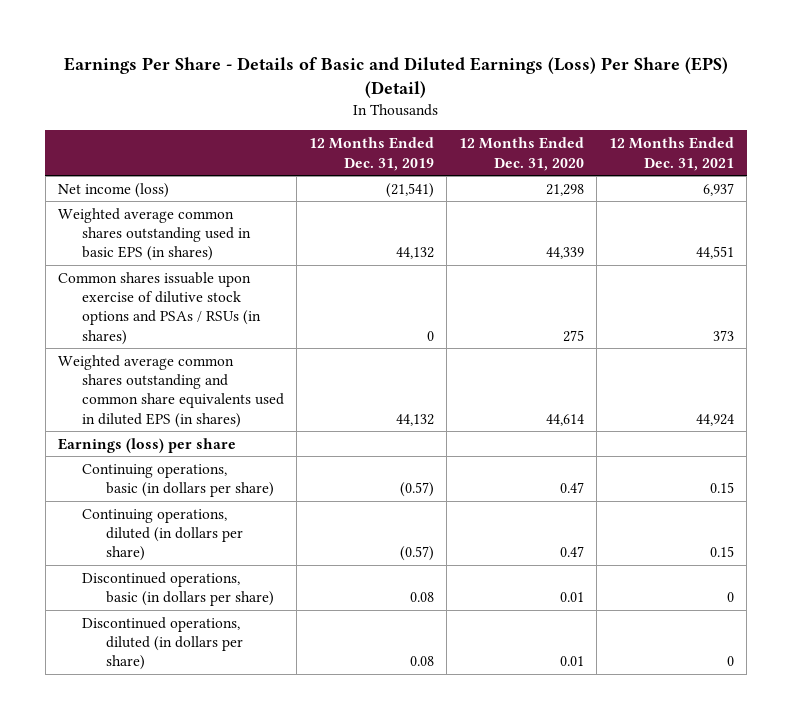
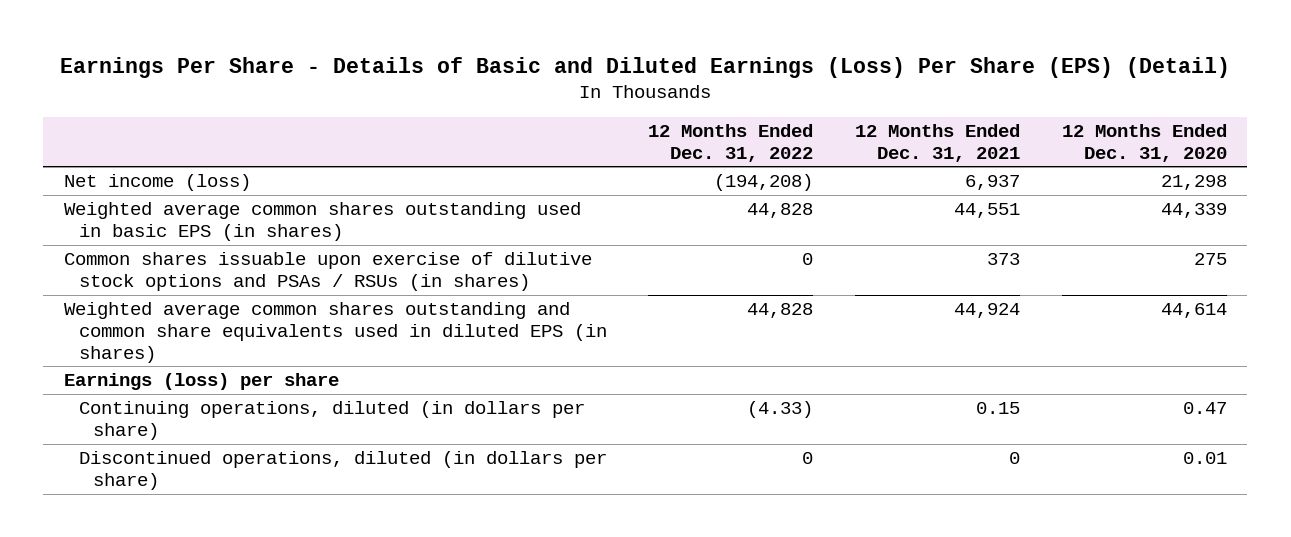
[308,137,434,171] 12 Months Ended Dec. 31, 2019 -> none
none -> [648,124,814,162] 12 Months Ended Dec. 31, 2022
[81,463,275,498] Continuing operations, basic (in dollars per share) -> none
[81,571,275,607] Discontinued operations, basic (in dollars per share) -> none

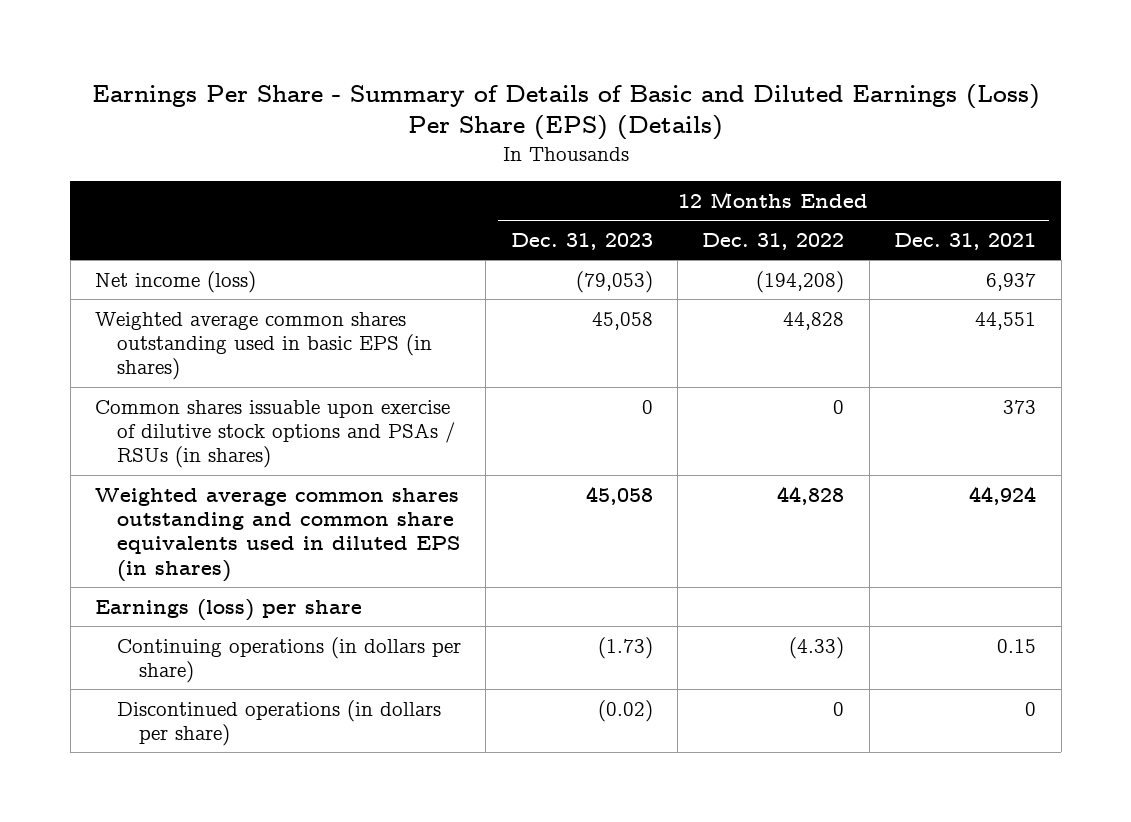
[60,56,1231,78] Earnings Per Share - Details of Basic and Diluted Earnings (Loss) Per Share (EPS) (Detail) -> [91,83,1040,141] Earnings Per Share - Summary of Details of Basic and Diluted Earnings (Loss) Per Share (EPS) (Details)
[1061,124,1227,162] 12 Months Ended Dec. 31, 2020 -> none
none -> [510,232,653,250] Dec. 31, 2023
[78,401,585,440] Continuing operations, diluted (in dollars per share) -> [116,636,461,683] Continuing operations (in dollars per share)
[78,451,607,490] Discontinued operations, diluted (in dollars per share) -> [116,699,441,746] Discontinued operations (in dollars per share)

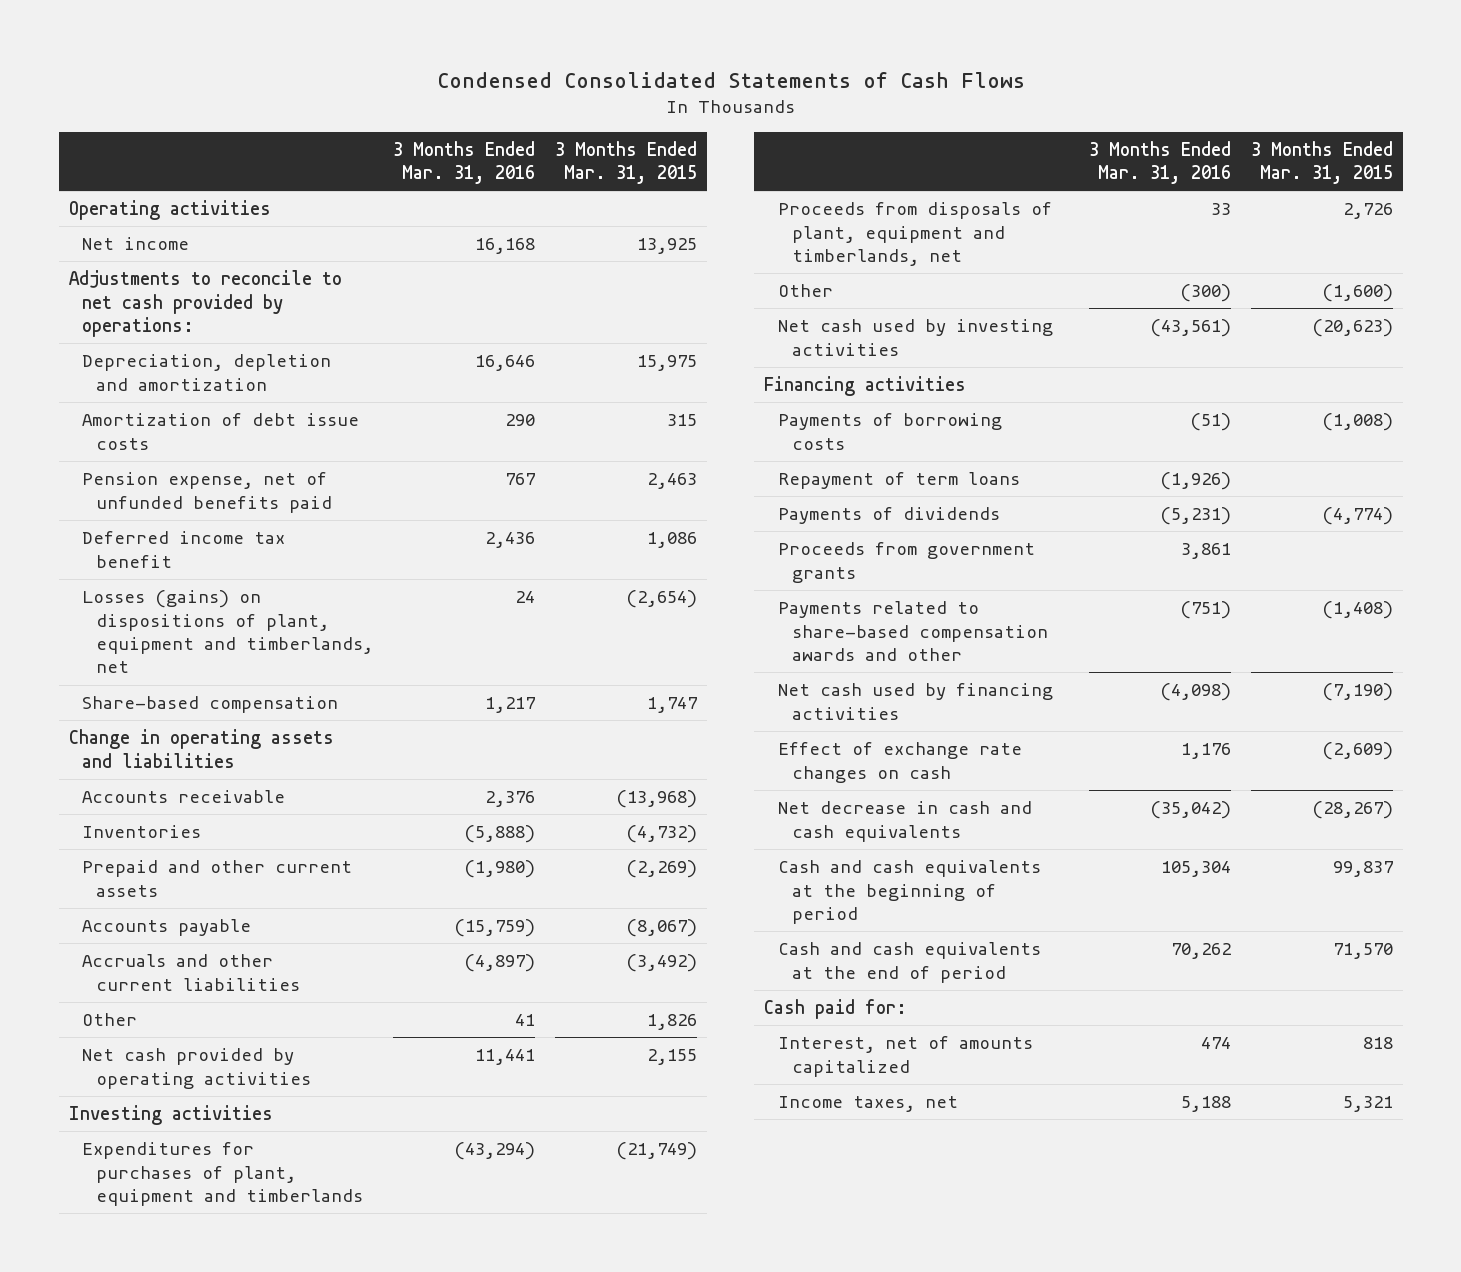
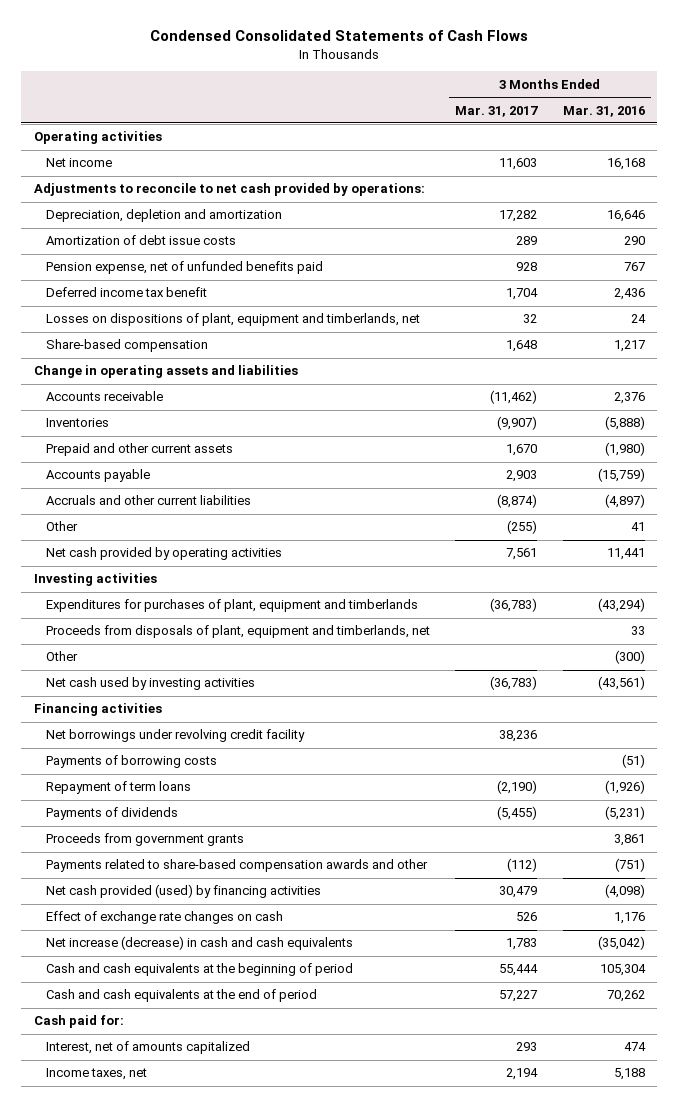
[555,140,698,185] 3 Months Ended Mar. 31, 2015 -> none
none -> [455,105,539,117] Mar. 31, 2017
[82,590,374,674] Losses (gains) on dispositions of plant, equipment and timberlands, net -> [45,313,420,327] Losses on dispositions of plant, equipment and timberlands, net
none -> [45,729,305,743] Net borrowings under revolving credit facility
[777,683,1053,720] Net cash used by financing activities -> [45,884,321,899] Net cash provided (used) by financing activities
[777,801,1032,842] Net decrease in cash and cash equivalents -> [45,936,353,951] Net increase (decrease) in cash and cash equivalents

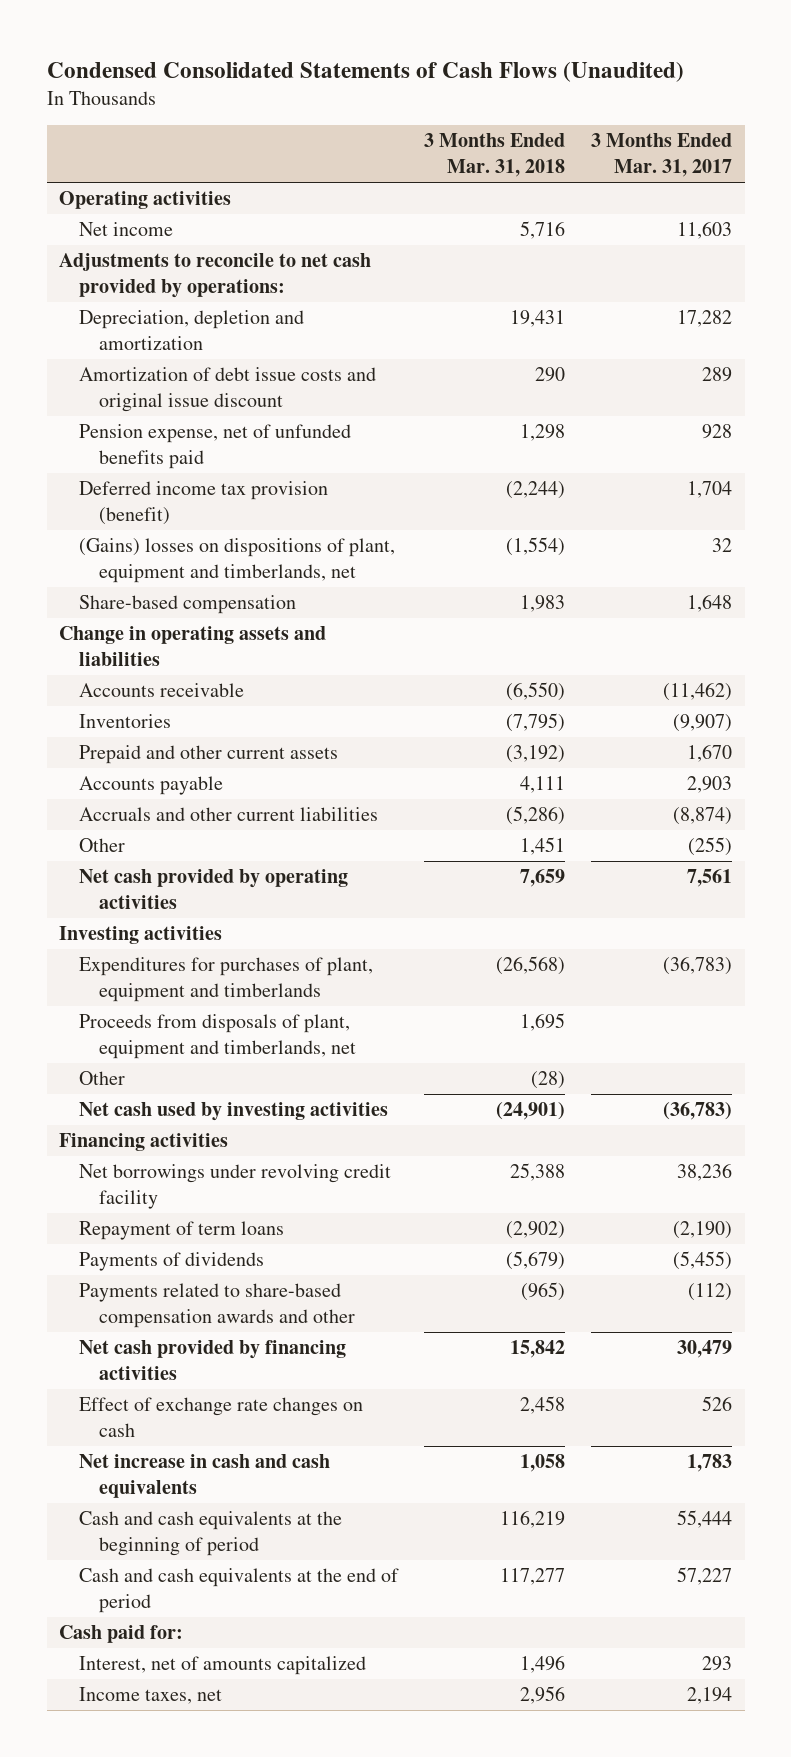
[150,30,529,42] Condensed Consolidated Statements of Cash Flows -> [46,61,684,82] Condensed Consolidated Statements of Cash Flows (Unaudited)
[562,105,645,117] Mar. 31, 2016 -> none
none -> [423,133,565,177] 3 Months Ended Mar. 31, 2018
[45,235,236,246] Amortization of debt issue costs -> [79,367,377,412] Amortization of debt issue costs and original issue discount
[45,287,207,298] Deferred income tax benefit -> [79,481,329,525] Deferred income tax provision (benefit)
[45,313,420,327] Losses on dispositions of plant, equipment and timberlands, net -> [79,538,396,583] (Gains) losses on dispositions of plant, equipment and timberlands, net
[45,755,217,769] Payments of borrowing costs -> none
[45,833,244,847] Proceeds from government grants -> none
[45,884,321,899] Net cash provided (used) by financing activities -> [79,1340,347,1380] Net cash provided by financing activities
[45,936,353,951] Net increase (decrease) in cash and cash equivalents -> [79,1454,331,1498] Net increase in cash and cash equivalents

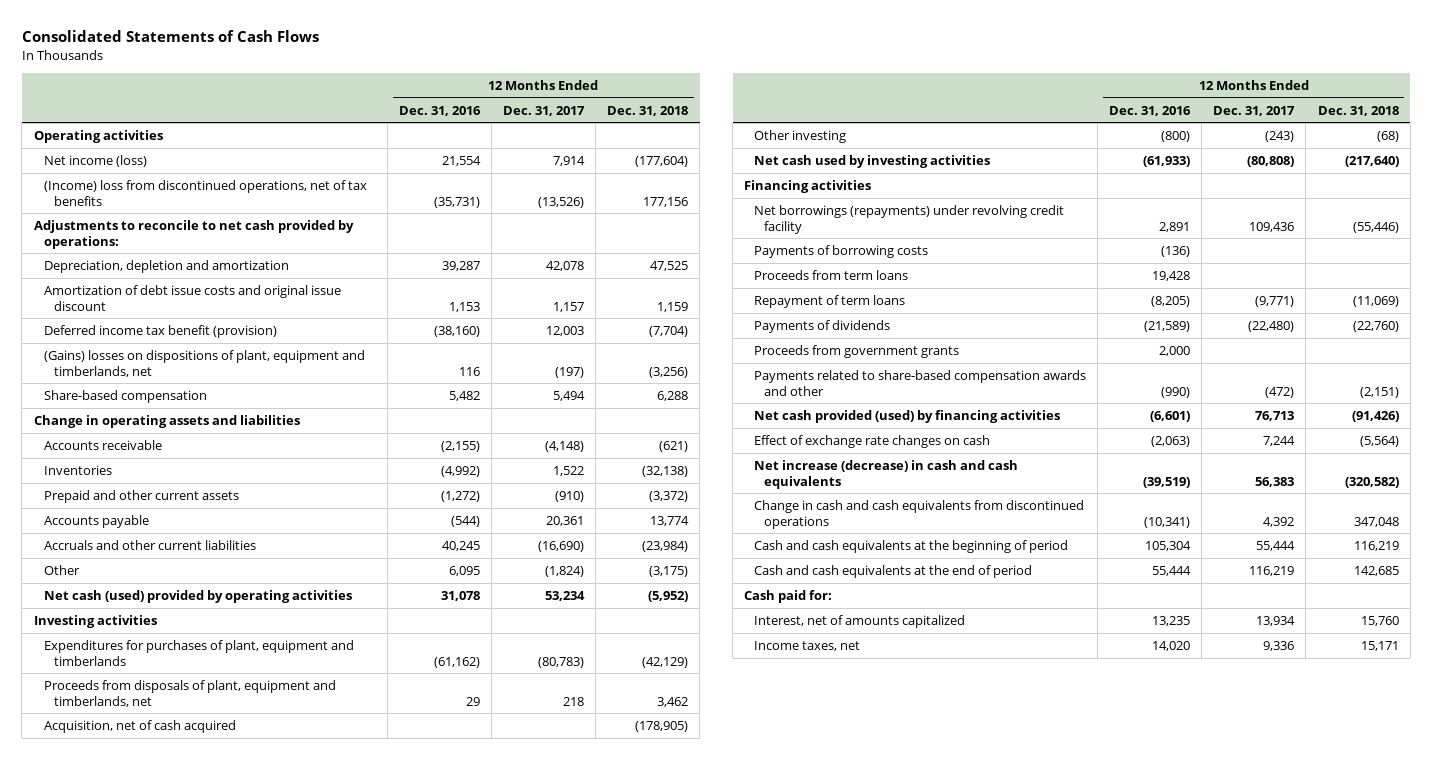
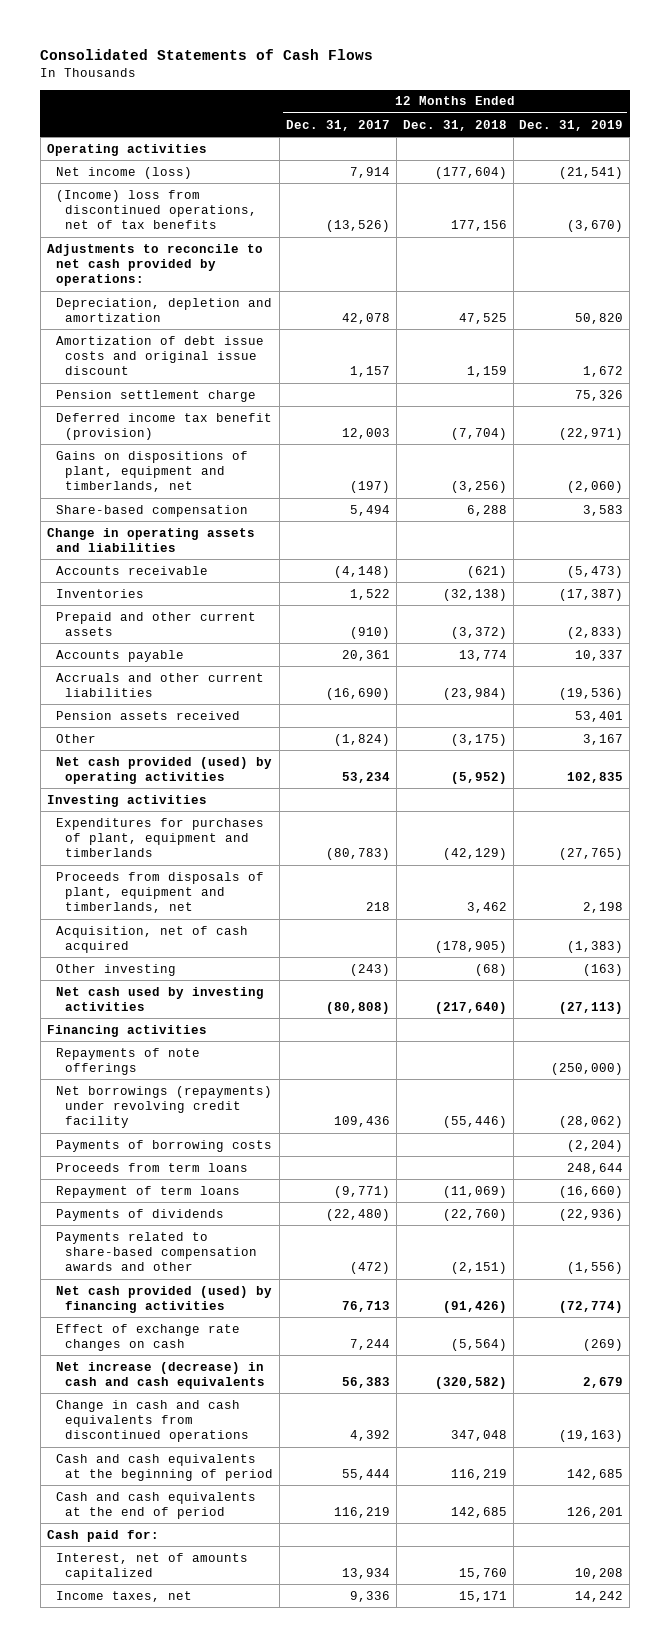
[398,105,481,116] Dec. 31, 2016 -> none
none -> [519,119,624,131] Dec. 31, 2019
none -> [56,389,257,402] Pension settlement charge
[43,349,365,377] (Gains) losses on dispositions of plant, equipment and timberlands, net -> [56,450,249,492] Gains on dispositions of plant, equipment and timberlands, net
none -> [56,710,241,720] Pension assets received
[43,589,352,603] Net cash (used) provided by operating activities -> [56,756,273,784] Net cash provided (used) by operating activities
none -> [56,1047,201,1075] Repayments of note offerings
[754,344,960,358] Proceeds from government grants -> none

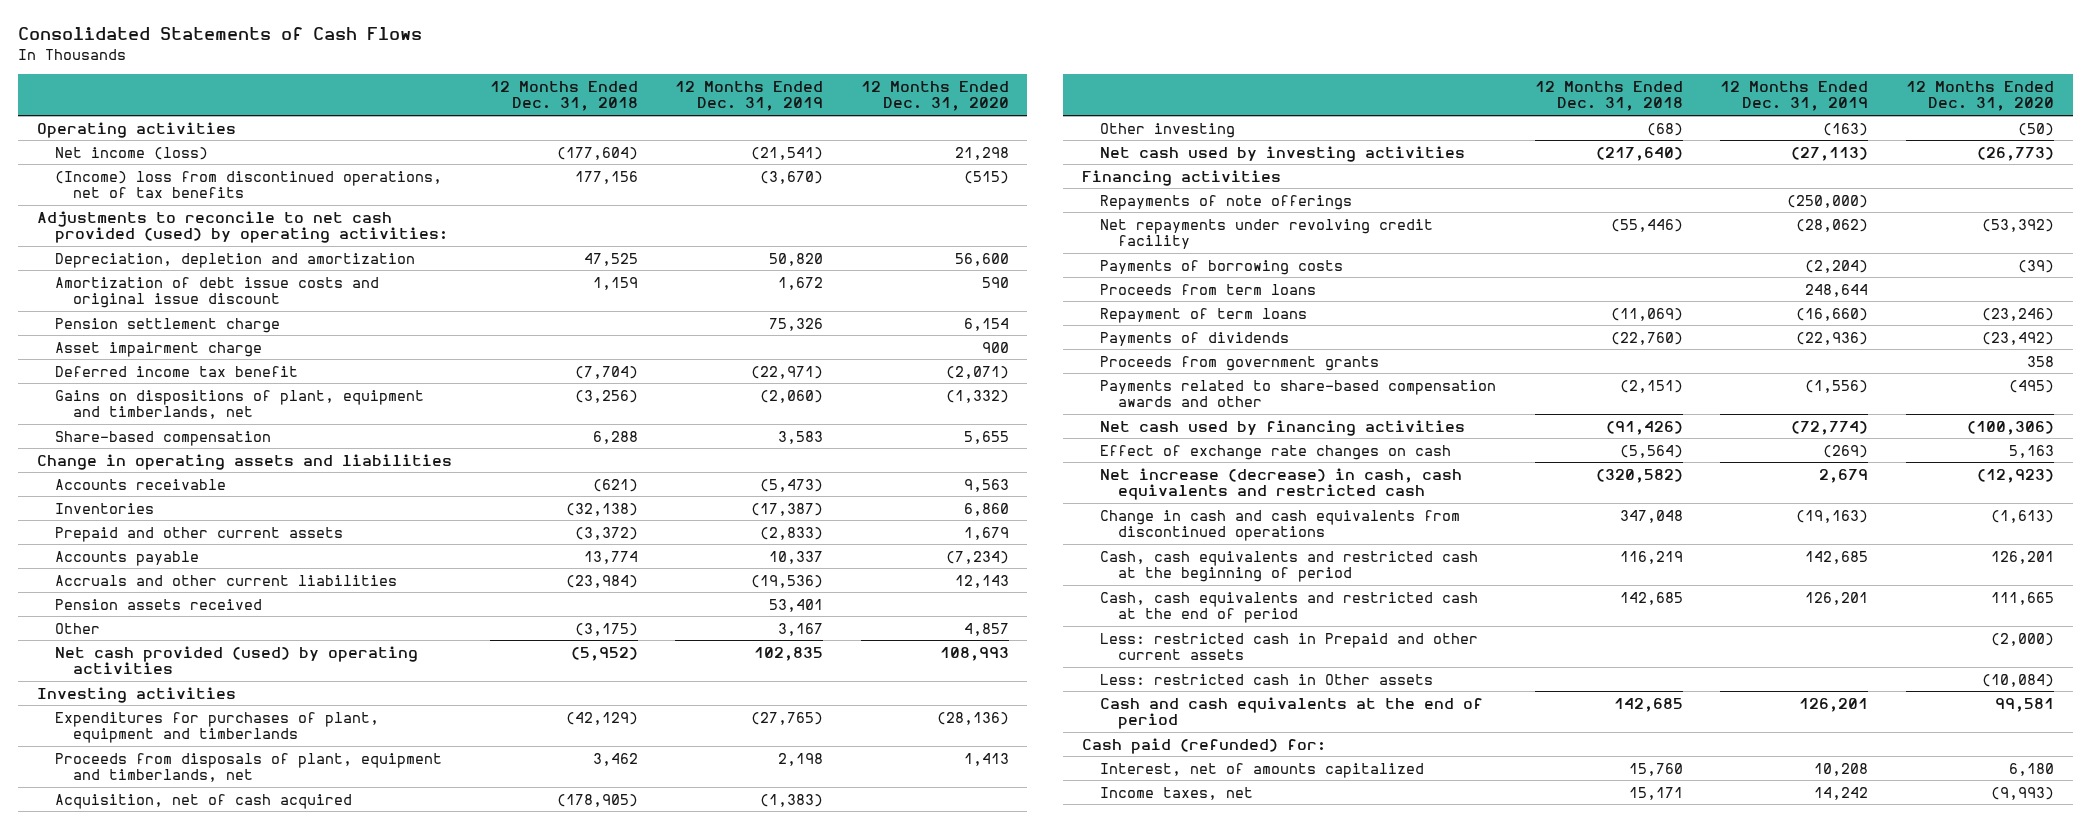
[286,119,391,131] Dec. 31, 2017 -> none
none -> [860,80,1009,112] 12 Months Ended Dec. 31, 2020
[46,243,263,286] Adjustments to reconcile to net cash provided by operations: -> [37,210,448,244] Adjustments to reconcile to net cash provided (used) by operating activities:
none -> [54,341,262,357] Asset impairment charge
[56,412,273,440] Deferred income tax benefit (provision) -> [54,365,298,377] Deferred income tax benefit
[56,1085,273,1128] Net borrowings (repayments) under revolving credit facility -> [1100,218,1434,250] Net repayments under revolving credit facility
none -> [1100,355,1380,371] Proceeds from government grants
[56,1285,273,1313] Net cash provided (used) by financing activities -> [1100,419,1466,436] Net cash used by financing activities
[56,1361,266,1389] Net increase (decrease) in cash and cash equivalents -> [1100,467,1463,501] Net increase (decrease) in cash, cash equivalents and restricted cash
[56,1453,274,1481] Cash and cash equivalents at the beginning of period -> [1100,550,1479,583] Cash, cash equivalents and restricted cash at the beginning of period
none -> [1100,591,1479,624] Cash, cash equivalents and restricted cash at the end of period
none -> [1100,632,1479,661] Less: restricted cash in Prepaid and other current assets
none -> [1100,673,1434,685] Less: restricted cash in Other assets
[46,1529,159,1542] Cash paid for: -> [1082,737,1327,754] Cash paid (refunded) for:

